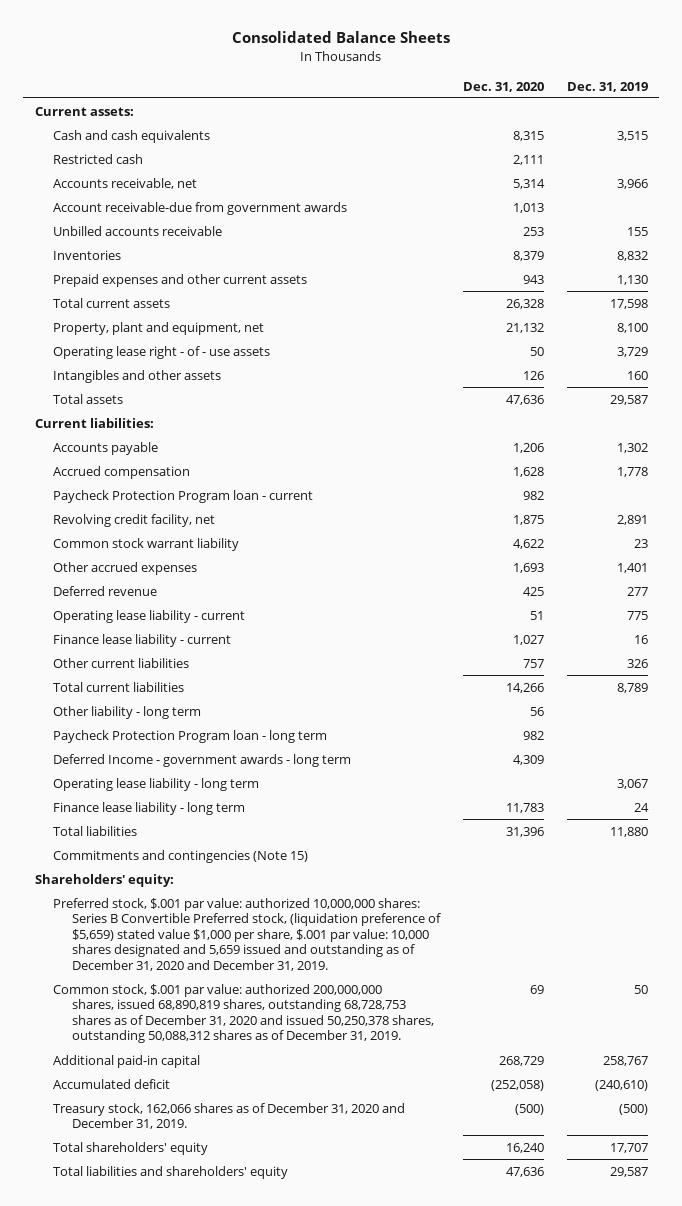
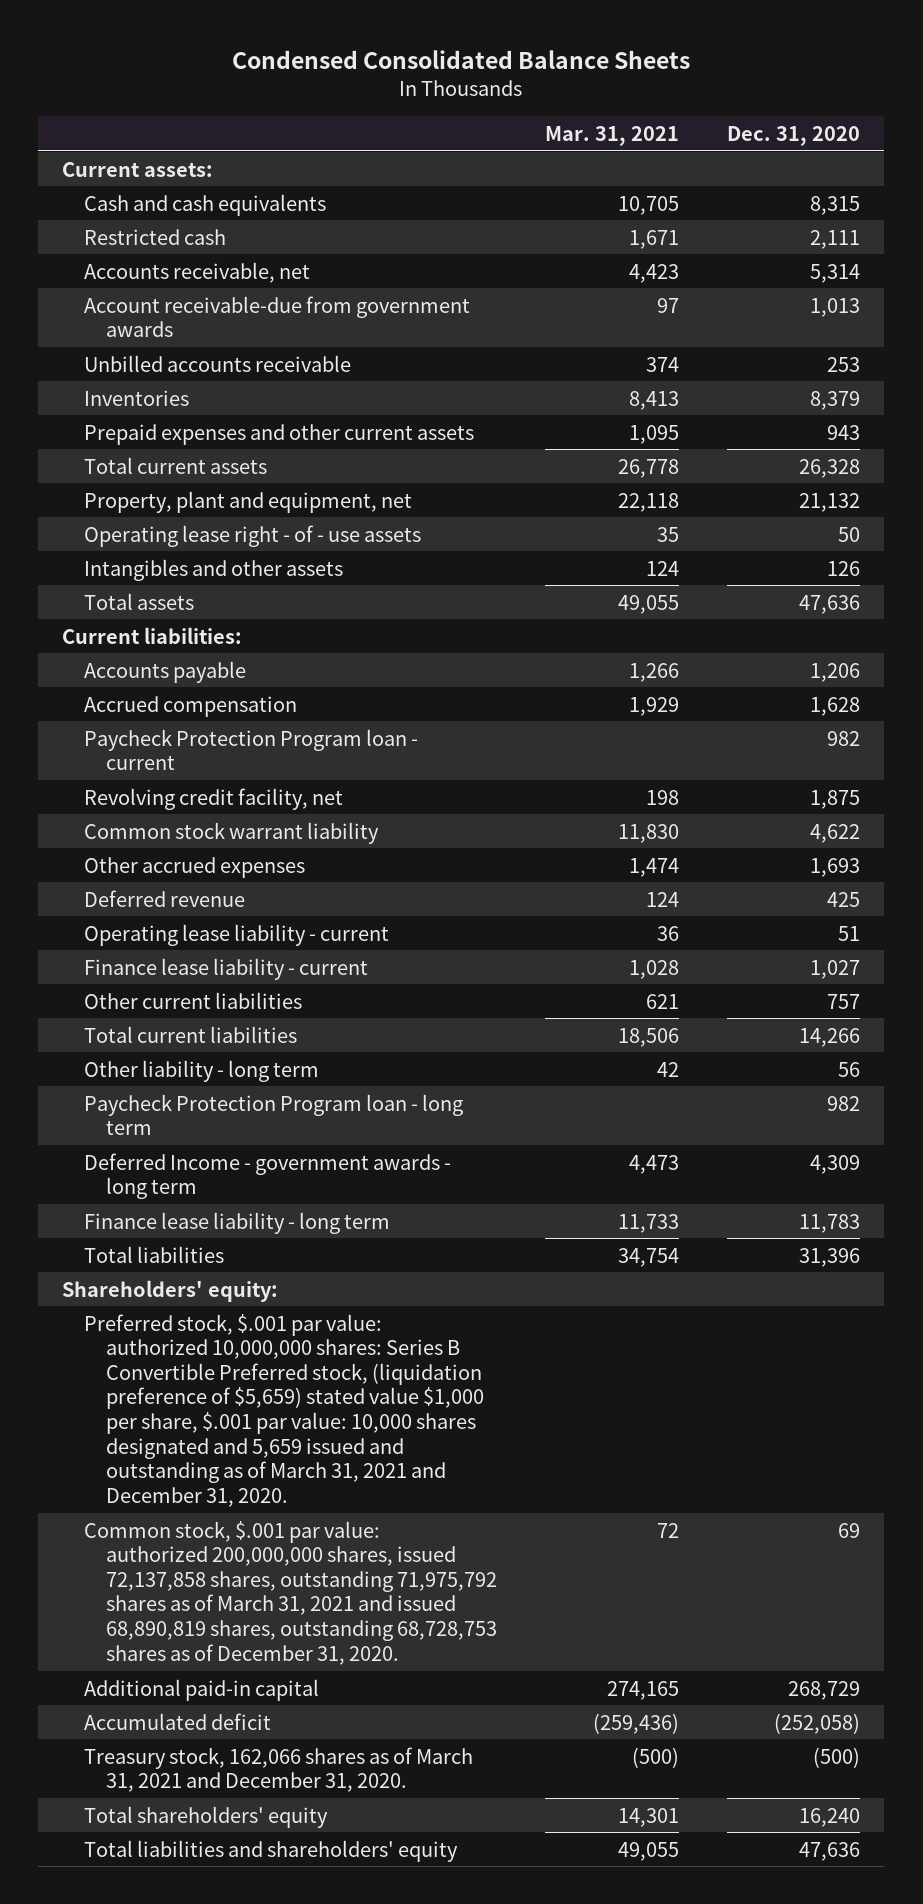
[232,31,451,44] Consolidated Balance Sheets -> [232,50,691,70] Condensed Consolidated Balance Sheets
[566,81,648,92] Dec. 31, 2019 -> none
none -> [545,125,680,146] Mar. 31, 2021
[53,777,260,791] Operating lease liability - long term -> none
[53,849,309,863] Commitments and contingencies (Note 15) -> none
[53,897,441,972] Preferred stock, $.001 par value: authorized 10,000,000 shares: Series B Convertible Preferred stock, (liquidation preference of $5,659) stated value $1,000 per share, $.001 par value: 10,000 shares designated and 5,659 issued and outstanding as of December 31, 2020 and December 31, 2019. -> [84,1313,485,1508] Preferred stock, $.001 par value: authorized 10,000,000 shares: Series B Convertible Preferred stock, (liquidation preference of $5,659) stated value $1,000 per share, $.001 par value: 10,000 shares designated and 5,659 issued and outstanding as of March 31, 2021 and December 31, 2020.
[53,983,434,1044] Common stock, $.001 par value: authorized 200,000,000 shares, issued 68,890,819 shares, outstanding 68,728,753 shares as of December 31, 2020 and issued 50,250,378 shares, outstanding 50,088,312 shares as of December 31, 2019. -> [84,1520,498,1665] Common stock, $.001 par value: authorized 200,000,000 shares, issued 72,137,858 shares, outstanding 71,975,792 shares as of March 31, 2021 and issued 68,890,819 shares, outstanding 68,728,753 shares as of December 31, 2020.
[53,1102,406,1130] Treasury stock, 162,066 shares as of December 31, 2020 and December 31, 2019. -> [84,1746,474,1793] Treasury stock, 162,066 shares as of March 31, 2021 and December 31, 2020.

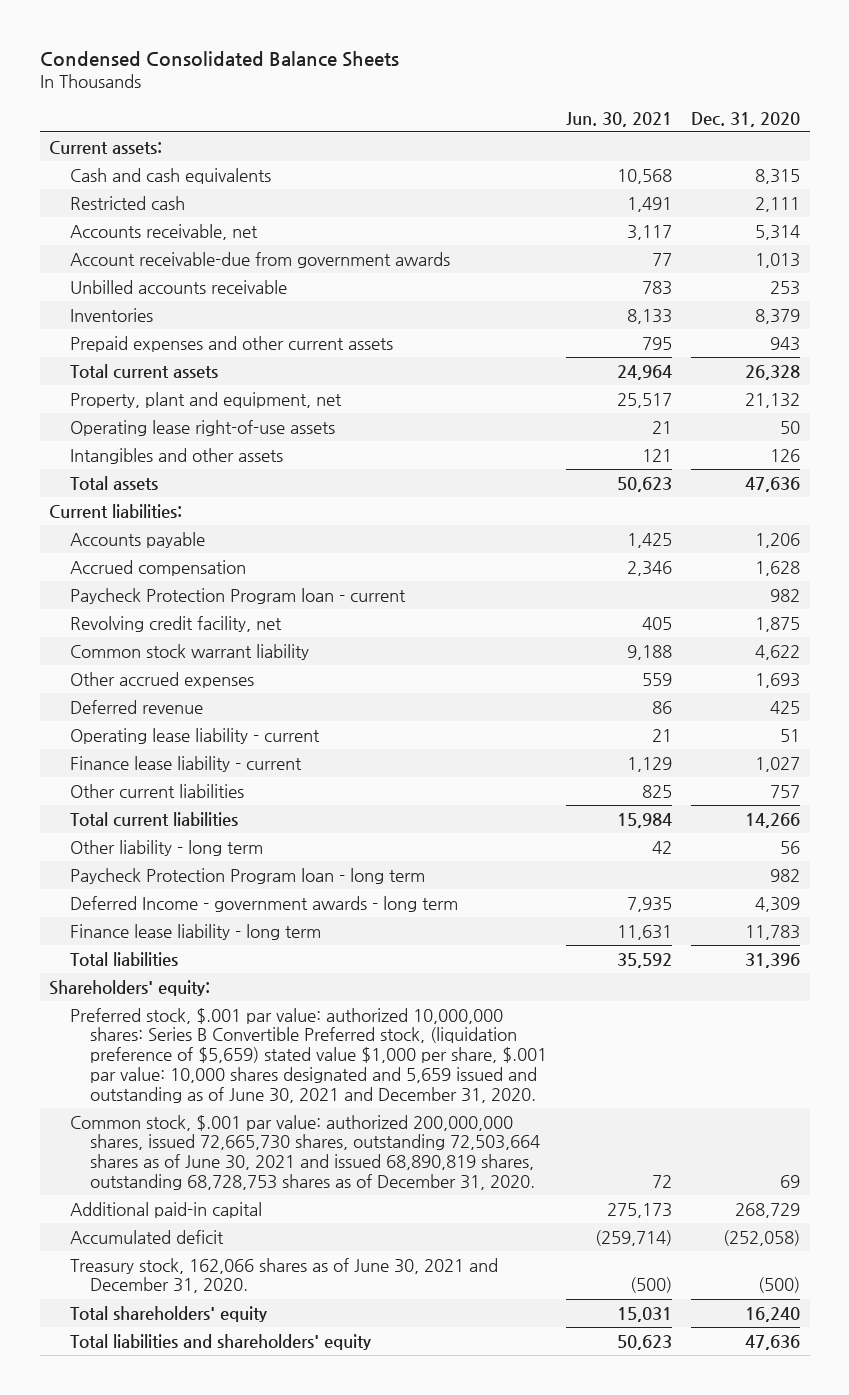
[545,125,680,146] Mar. 31, 2021 -> none
none -> [566,111,673,127] Jun. 30, 2021
[84,524,422,547] Operating lease right - of - use assets -> [69,419,335,436] Operating lease right-of-use assets
[84,1313,485,1508] Preferred stock, $.001 par value: authorized 10,000,000 shares: Series B Convertible Preferred stock, (liquidation preference of $5,659) stated value $1,000 per share, $.001 par value: 10,000 shares designated and 5,659 issued and outstanding as of March 31, 2021 and December 31, 2020. -> [69,1007,548,1103] Preferred stock, $.001 par value: authorized 10,000,000 shares: Series B Convertible Preferred stock, (liquidation preference of $5,659) stated value $1,000 per share, $.001 par value: 10,000 shares designated and 5,659 issued and outstanding as of June 30, 2021 and December 31, 2020.
[84,1520,498,1665] Common stock, $.001 par value: authorized 200,000,000 shares, issued 72,137,858 shares, outstanding 71,975,792 shares as of March 31, 2021 and issued 68,890,819 shares, outstanding 68,728,753 shares as of December 31, 2020. -> [69,1114,541,1190] Common stock, $.001 par value: authorized 200,000,000 shares, issued 72,665,730 shares, outstanding 72,503,664 shares as of June 30, 2021 and issued 68,890,819 shares, outstanding 68,728,753 shares as of December 31, 2020.
[84,1746,474,1793] Treasury stock, 162,066 shares as of March 31, 2021 and December 31, 2020. -> [69,1257,498,1294] Treasury stock, 162,066 shares as of June 30, 2021 and December 31, 2020.

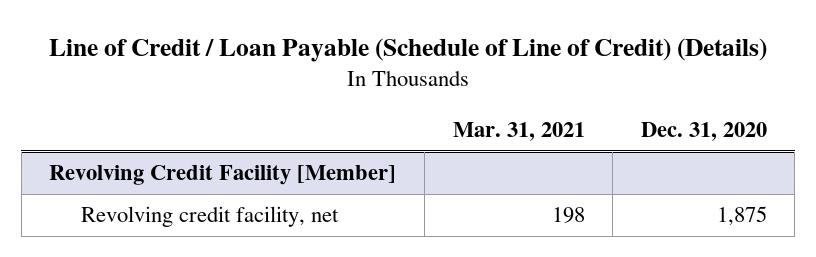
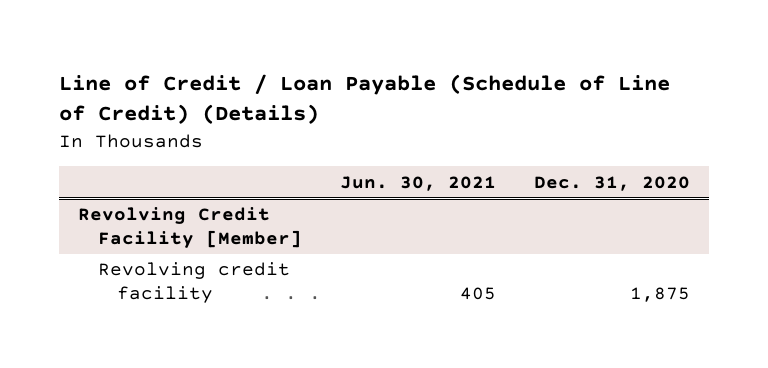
[452,121,585,141] Mar. 31, 2021 -> none
none -> [339,175,496,191] Jun. 30, 2021
[81,206,340,228] Revolving credit facility, net -> [97,262,290,303] Revolving credit facility

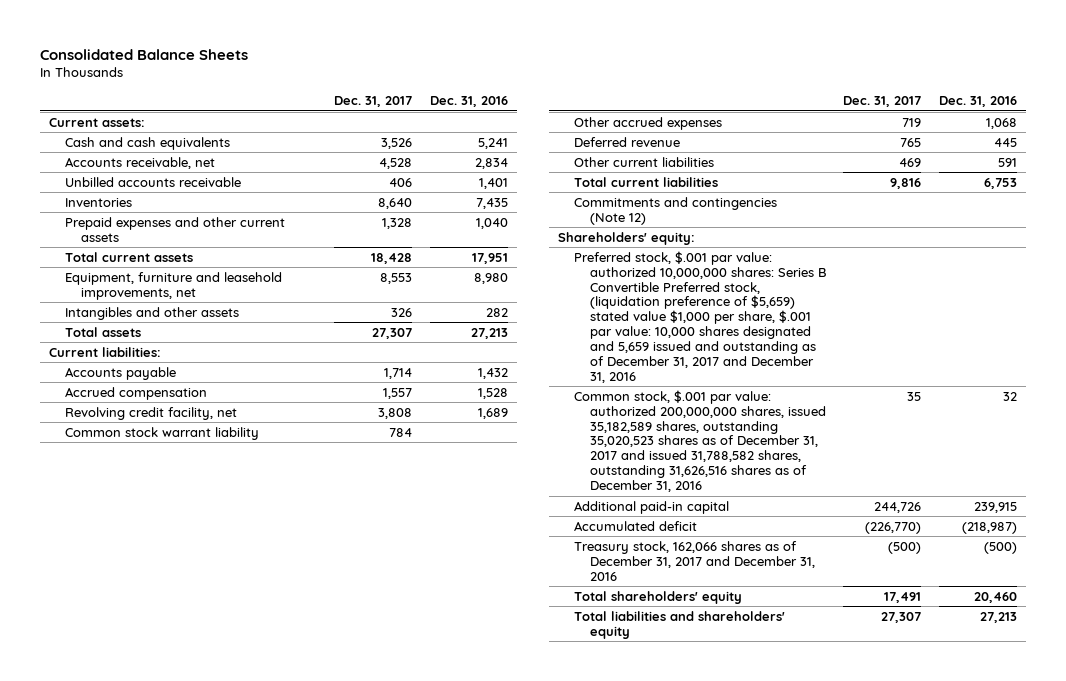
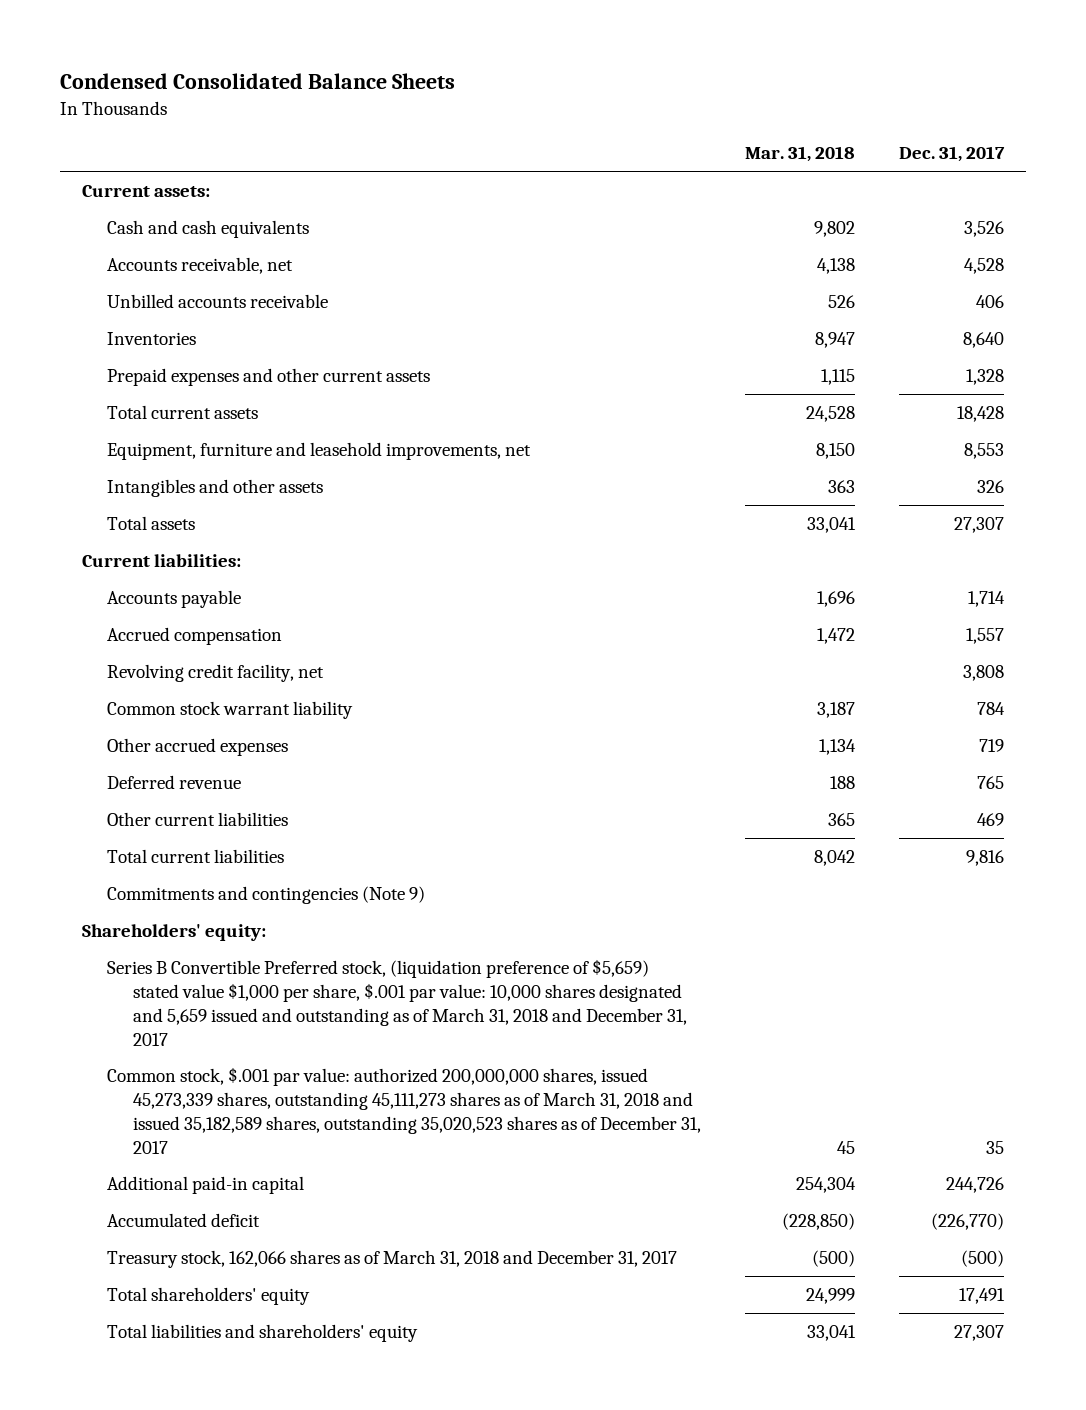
[40,49,249,61] Consolidated Balance Sheets -> [59,73,455,90] Condensed Consolidated Balance Sheets
[429,96,508,108] Dec. 31, 2016 -> none
none -> [745,146,856,163] Mar. 31, 2018
[573,196,777,225] Commitments and contingencies (Note 12) -> [107,885,426,904] Commitments and contingencies (Note 9)
[573,250,826,383] Preferred stock, $.001 par value: authorized 10,000,000 shares: Series B Convertible Preferred stock, (liquidation preference of $5,659) stated value $1,000 per share, $.001 par value: 10,000 shares designated and 5,659 issued and outstanding as of December 31, 2017 and December 31, 2016 -> [107,958,688,1046] Series B Convertible Preferred stock, (liquidation preference of $5,659) stated value $1,000 per share, $.001 par value: 10,000 shares designated and 5,659 issued and outstanding as of March 31, 2018 and December 31, 2017
[573,389,826,493] Common stock, $.001 par value: authorized 200,000,000 shares, issued 35,182,589 shares, outstanding 35,020,523 shares as of December 31, 2017 and issued 31,788,582 shares, outstanding 31,626,516 shares as of December 31, 2016 -> [107,1066,702,1154] Common stock, $.001 par value: authorized 200,000,000 shares, issued 45,273,339 shares, outstanding 45,111,273 shares as of March 31, 2018 and issued 35,182,589 shares, outstanding 35,020,523 shares as of December 31, 2017
[573,540,815,581] Treasury stock, 162,066 shares as of December 31, 2017 and December 31, 2016 -> [107,1249,678,1268] Treasury stock, 162,066 shares as of March 31, 2018 and December 31, 2017

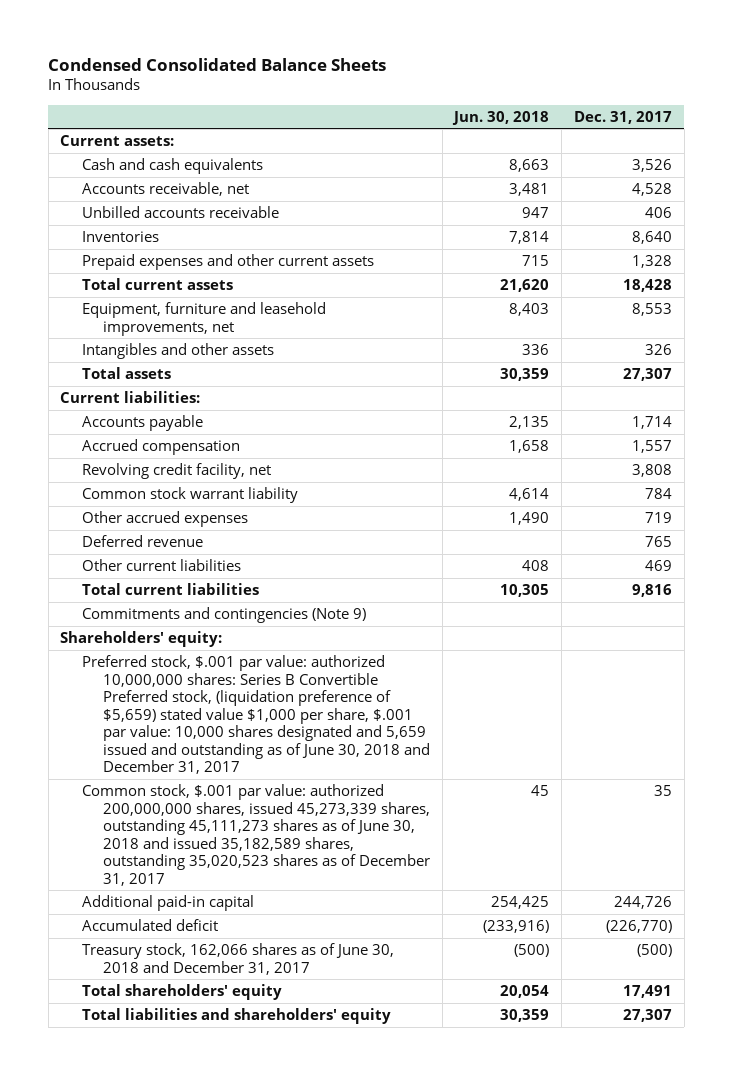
[745,146,856,163] Mar. 31, 2018 -> none
none -> [452,110,550,125] Jun. 30, 2018
[107,958,688,1046] Series B Convertible Preferred stock, (liquidation preference of $5,659) stated value $1,000 per share, $.001 par value: 10,000 shares designated and 5,659 issued and outstanding as of March 31, 2018 and December 31, 2017 -> [81,655,430,775] Preferred stock, $.001 par value: authorized 10,000,000 shares: Series B Convertible Preferred stock, (liquidation preference of $5,659) stated value $1,000 per share, $.001 par value: 10,000 shares designated and 5,659 issued and outstanding as of June 30, 2018 and December 31, 2017
[107,1066,702,1154] Common stock, $.001 par value: authorized 200,000,000 shares, issued 45,273,339 shares, outstanding 45,111,273 shares as of March 31, 2018 and issued 35,182,589 shares, outstanding 35,020,523 shares as of December 31, 2017 -> [81,784,430,886] Common stock, $.001 par value: authorized 200,000,000 shares, issued 45,273,339 shares, outstanding 45,111,273 shares as of June 30, 2018 and issued 35,182,589 shares, outstanding 35,020,523 shares as of December 31, 2017
[107,1249,678,1268] Treasury stock, 162,066 shares as of March 31, 2018 and December 31, 2017 -> [81,943,394,975] Treasury stock, 162,066 shares as of June 30, 2018 and December 31, 2017

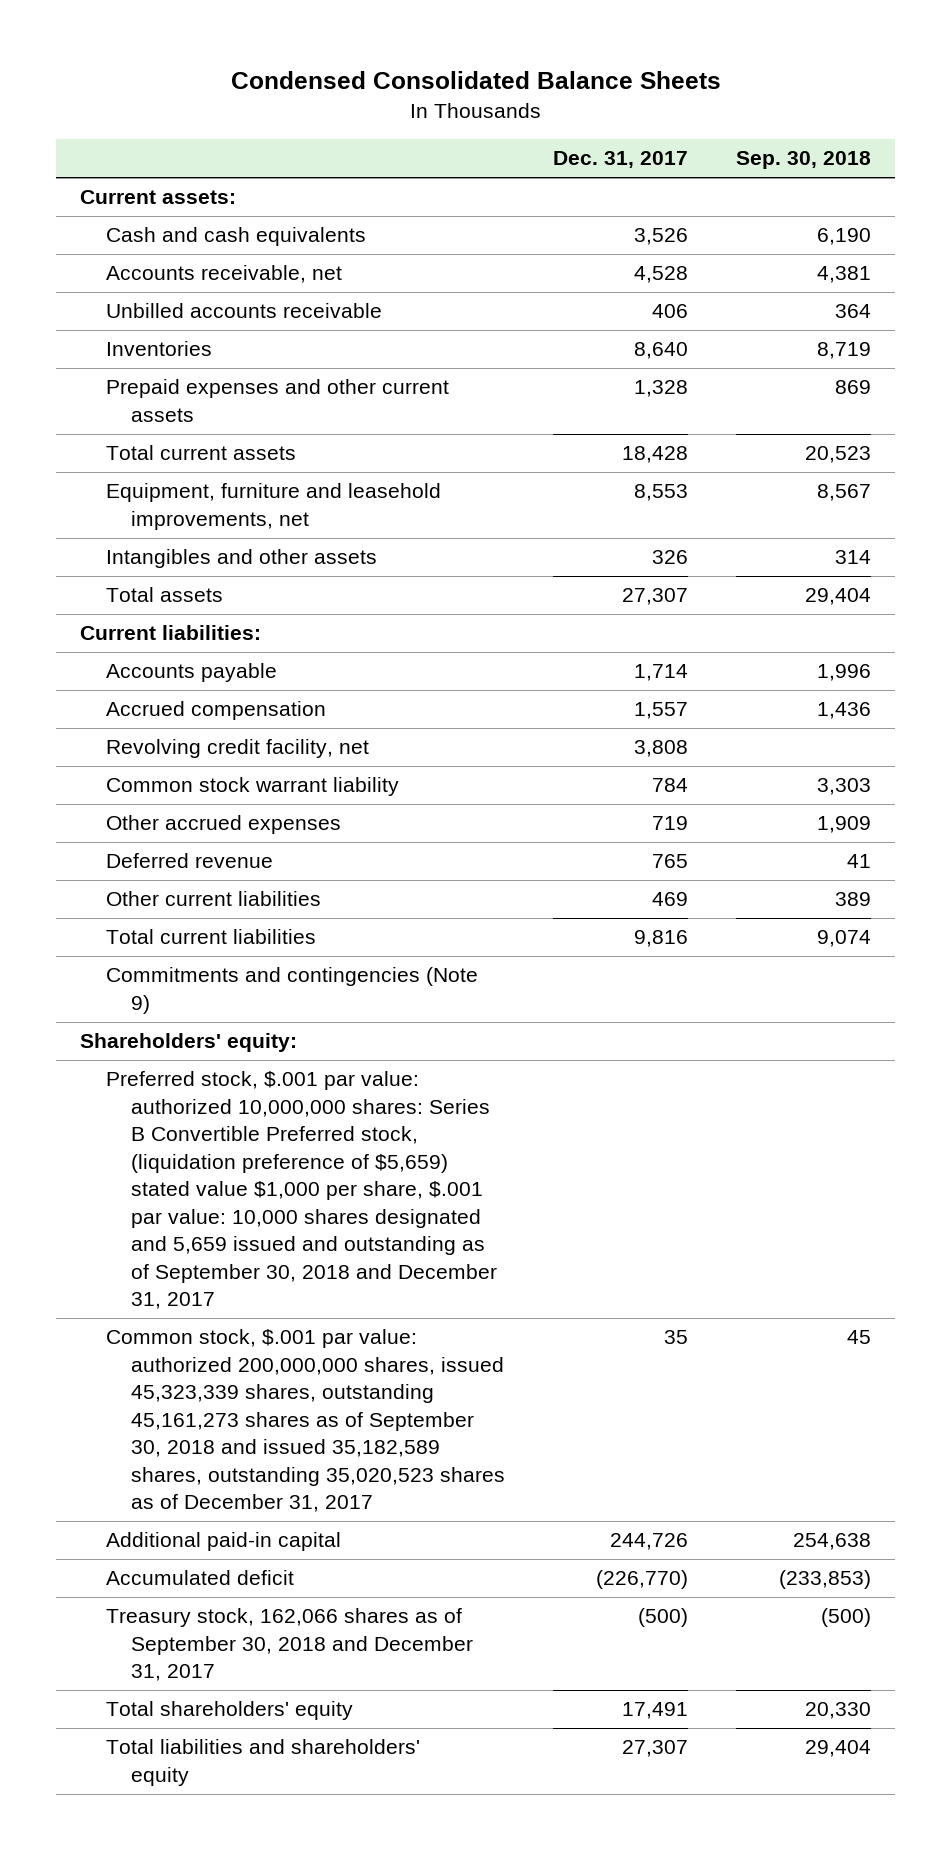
[452,110,550,125] Jun. 30, 2018 -> none
none -> [735,151,871,170] Sep. 30, 2018
[81,655,430,775] Preferred stock, $.001 par value: authorized 10,000,000 shares: Series B Convertible Preferred stock, (liquidation preference of $5,659) stated value $1,000 per share, $.001 par value: 10,000 shares designated and 5,659 issued and outstanding as of June 30, 2018 and December 31, 2017 -> [105,1071,498,1310] Preferred stock, $.001 par value: authorized 10,000,000 shares: Series B Convertible Preferred stock, (liquidation preference of $5,659) stated value $1,000 per share, $.001 par value: 10,000 shares designated and 5,659 issued and outstanding as of September 30, 2018 and December 31, 2017
[81,784,430,886] Common stock, $.001 par value: authorized 200,000,000 shares, issued 45,273,339 shares, outstanding 45,111,273 shares as of June 30, 2018 and issued 35,182,589 shares, outstanding 35,020,523 shares as of December 31, 2017 -> [105,1329,506,1513] Common stock, $.001 par value: authorized 200,000,000 shares, issued 45,323,339 shares, outstanding 45,161,273 shares as of September 30, 2018 and issued 35,182,589 shares, outstanding 35,020,523 shares as of December 31, 2017
[81,943,394,975] Treasury stock, 162,066 shares as of June 30, 2018 and December 31, 2017 -> [105,1608,474,1682] Treasury stock, 162,066 shares as of September 30, 2018 and December 31, 2017

